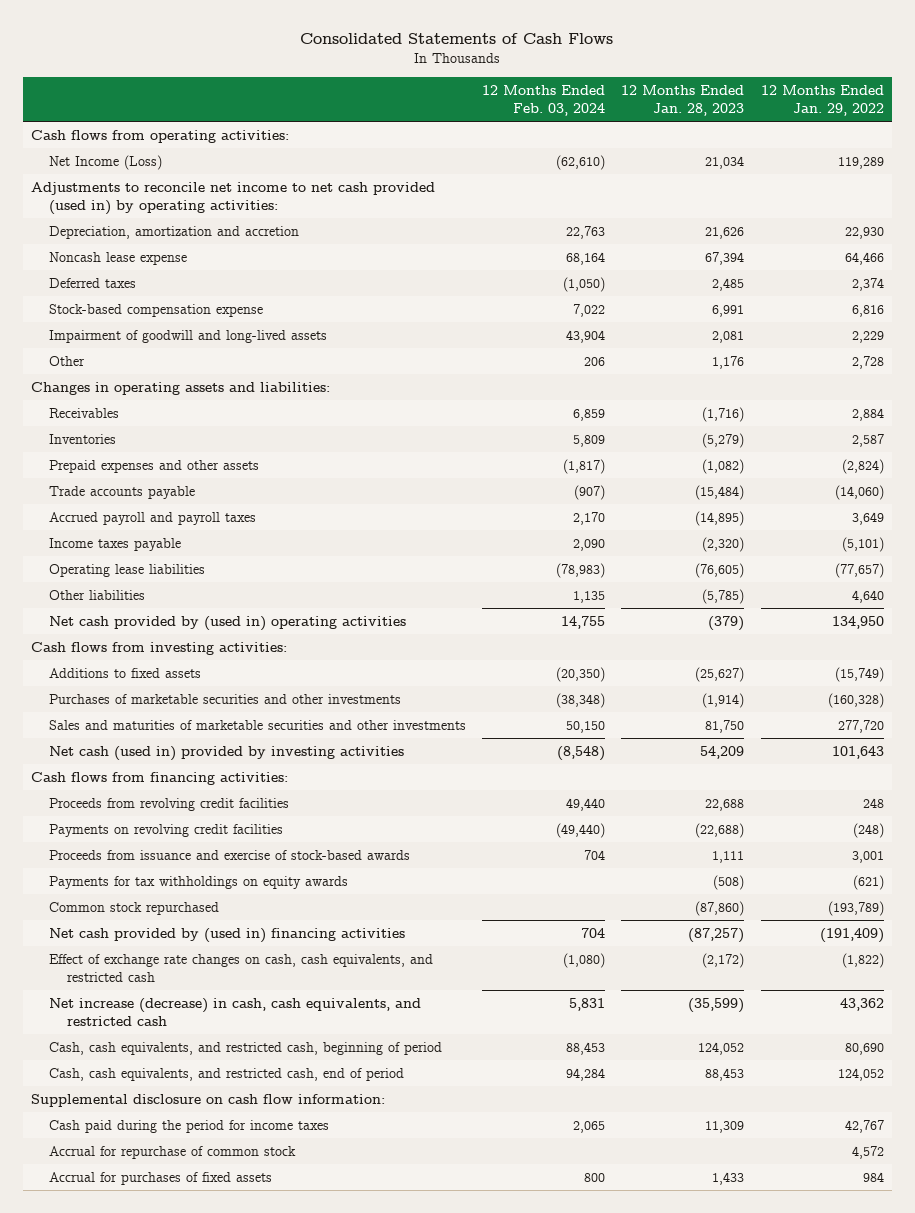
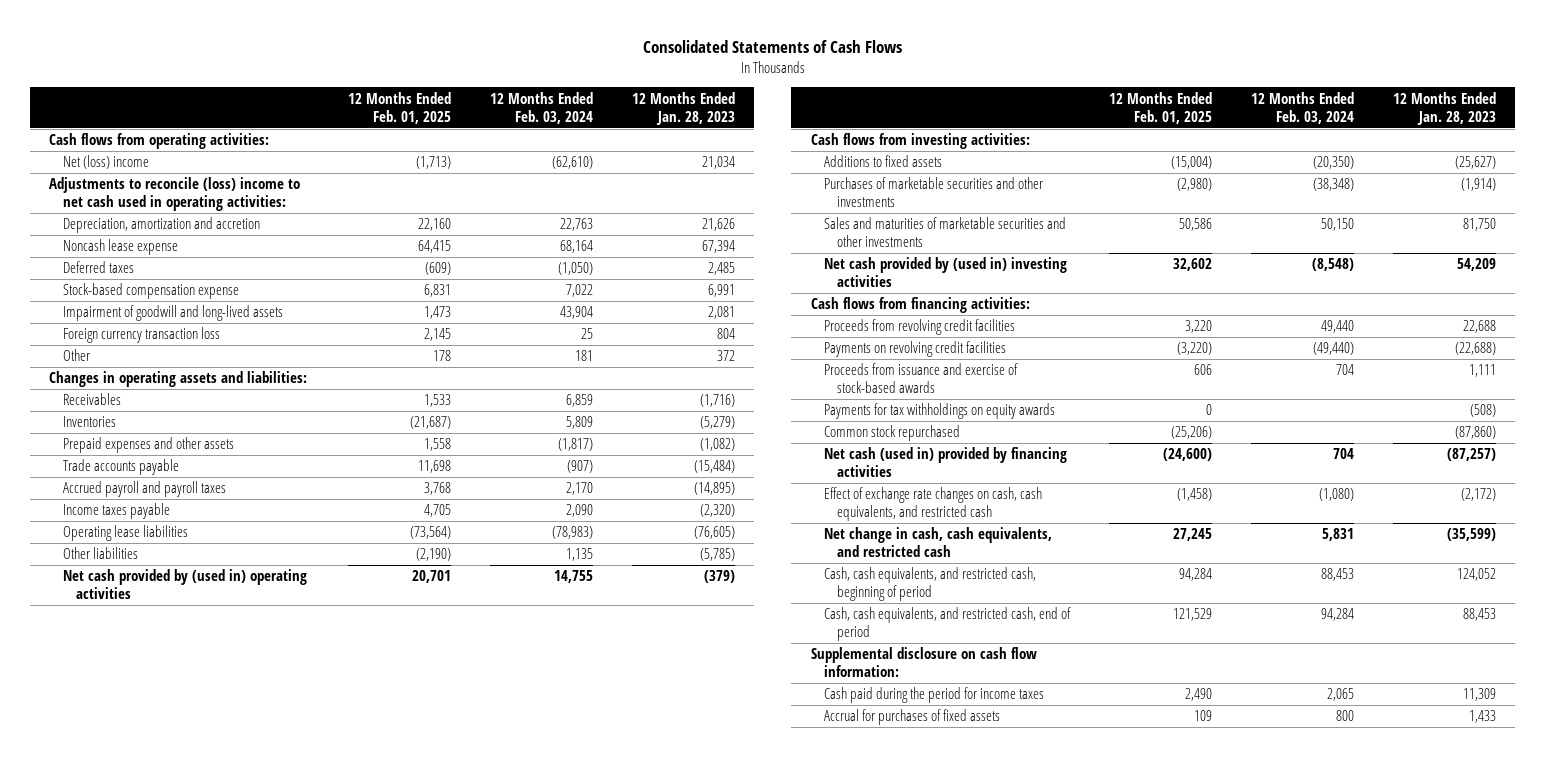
[760,85,884,117] 12 Months Ended Jan. 29, 2022 -> none
none -> [347,91,451,124] 12 Months Ended Feb. 01, 2025
[48,155,162,171] Net Income (Loss) -> [62,155,149,170] Net (loss) income
[30,182,435,215] Adjustments to reconcile net income to net cash provided (used in) by operating activities: -> [49,177,301,212] Adjustments to reconcile (loss) income to net cash used in operating activities:
none -> [62,327,220,344] Foreign currency transaction loss
[584,357,606,367] 206 -> [574,350,593,362] 181
[712,356,745,370] 1,176 -> [716,350,735,362] 372
[48,746,404,762] Net cash (used in) provided by investing activities -> [823,257,1067,288] Net cash provided by (used in) investing activities
[48,928,405,944] Net cash provided by (used in) financing activities -> [823,447,1067,478] Net cash (used in) provided by financing activities
[48,998,421,1026] Net increase (decrease) in cash, cash equivalents, and restricted cash -> [823,527,1052,558] Net change in cash, cash equivalents, and restricted cash
[48,1146,296,1160] Accrual for repurchase of common stock -> none

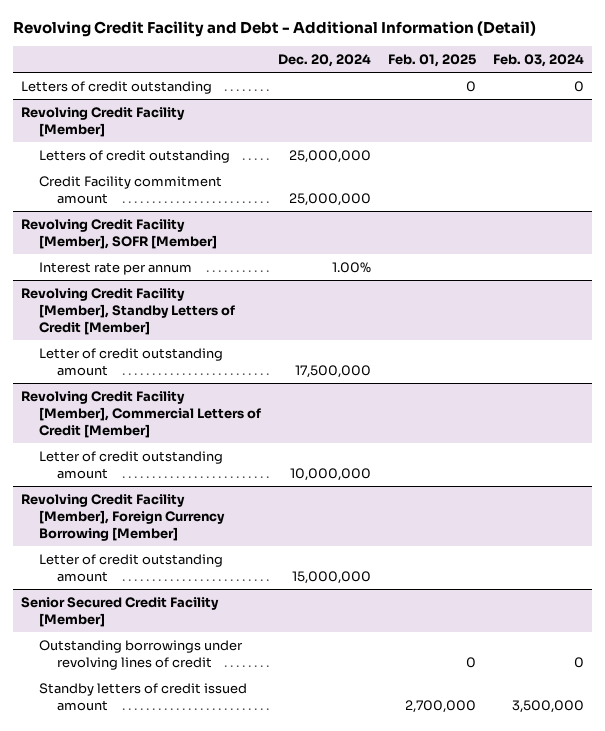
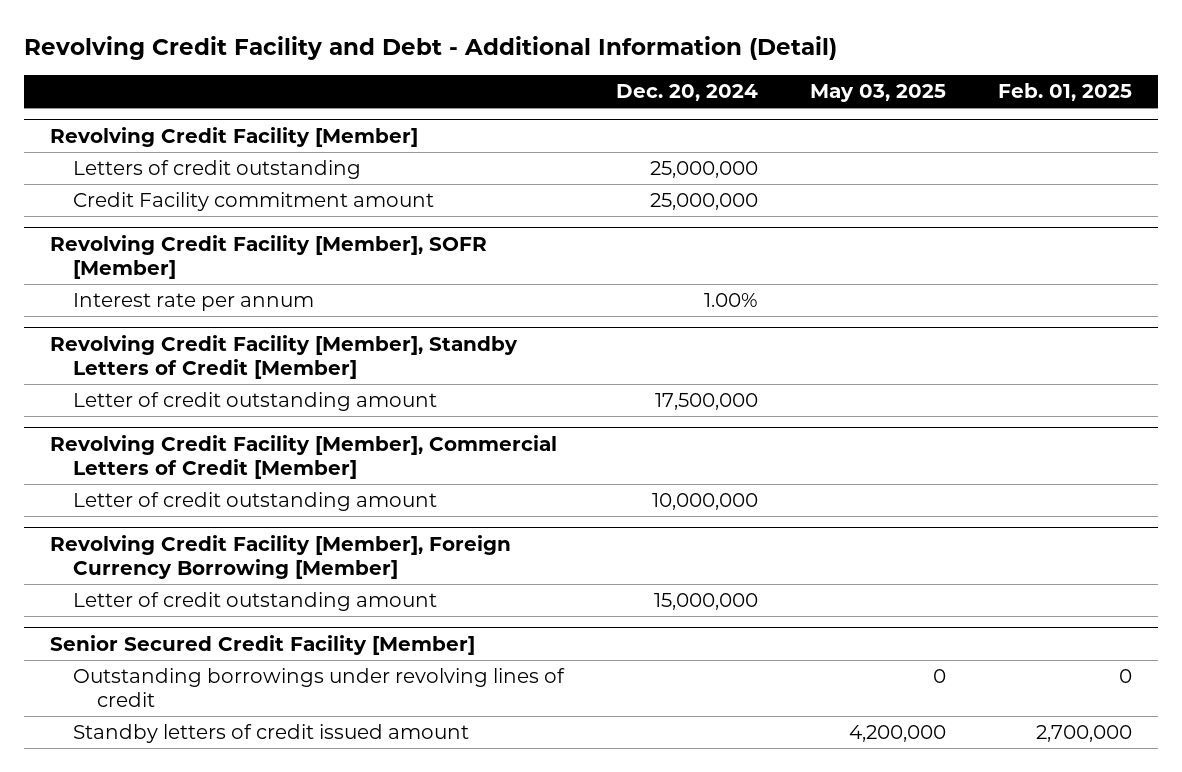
[492,53,584,67] Feb. 03, 2024 -> none
none -> [810,84,947,103] May 03, 2025
[21,80,213,94] Letters of credit outstanding -> none

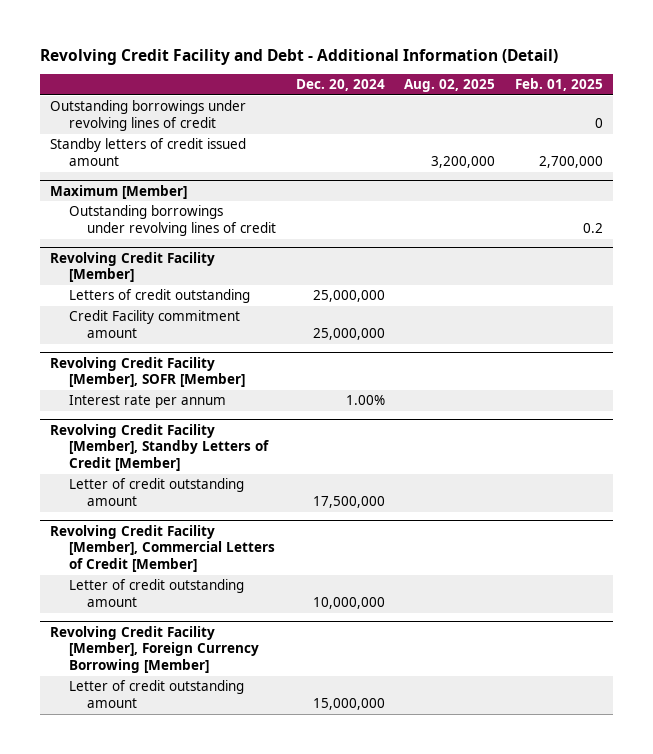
[810,84,947,103] May 03, 2025 -> none
none -> [404,79,496,93] Aug. 02, 2025
none -> [50,100,247,132] Outstanding borrowings under revolving lines of credit
none -> [50,138,247,167] Standby letters of credit issued amount
none -> [50,184,188,199] Maximum [Member]
none -> [68,205,277,237] Outstanding borrowings under revolving lines of credit
[49,634,475,655] Senior Secured Credit Facility [Member] -> none
[73,668,566,707] Outstanding borrowings under revolving lines of credit -> none
[73,724,470,744] Standby letters of credit issued amount -> none

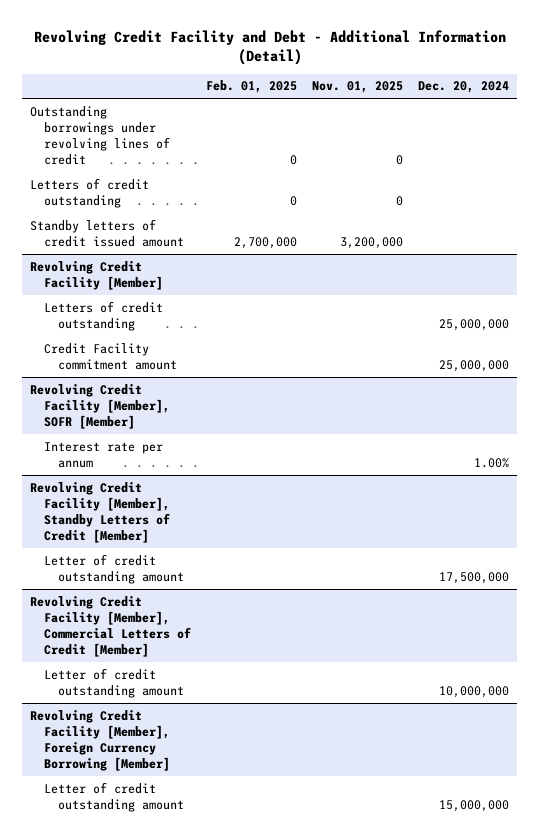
[404,79,496,93] Aug. 02, 2025 -> none
none -> [312,81,404,94] Nov. 01, 2025
none -> [29,177,149,208] Letters of credit outstanding
[50,184,188,199] Maximum [Member] -> none
[68,205,277,237] Outstanding borrowings under revolving lines of credit -> none

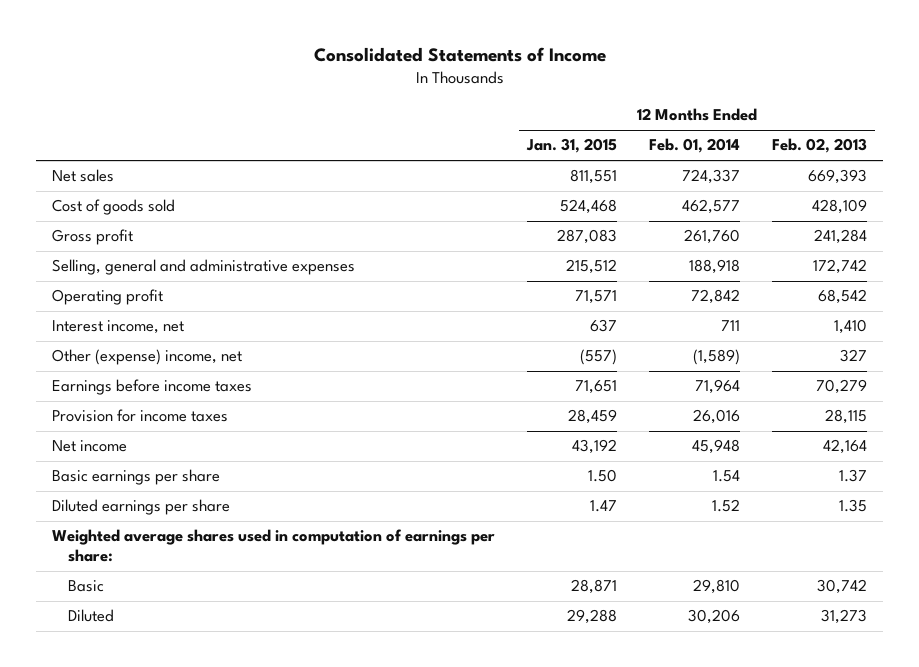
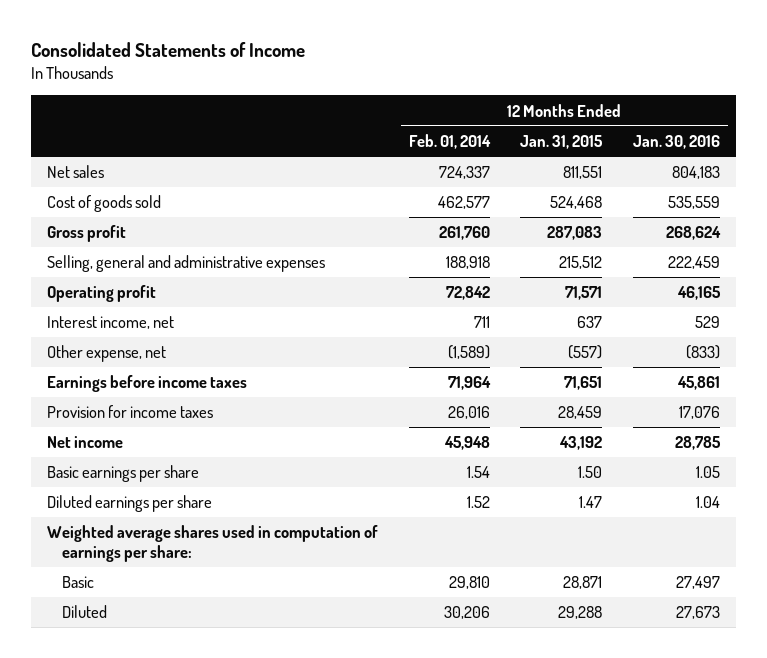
[772,138,868,154] Feb. 02, 2013 -> none
none -> [633,134,721,149] Jan. 30, 2016
[52,349,243,366] Other (expense) income, net -> [46,345,166,363] Other expense, net

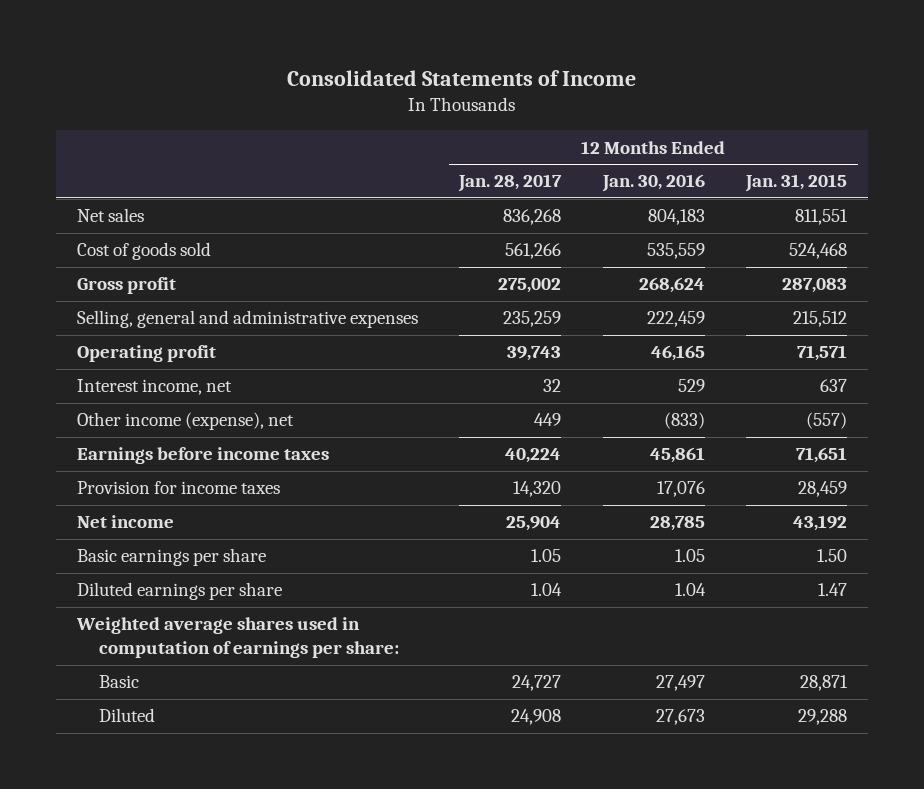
[408,133,491,149] Feb. 01, 2014 -> none
none -> [458,174,563,193] Jan. 28, 2017
[46,345,166,363] Other expense, net -> [77,412,295,431] Other income (expense), net

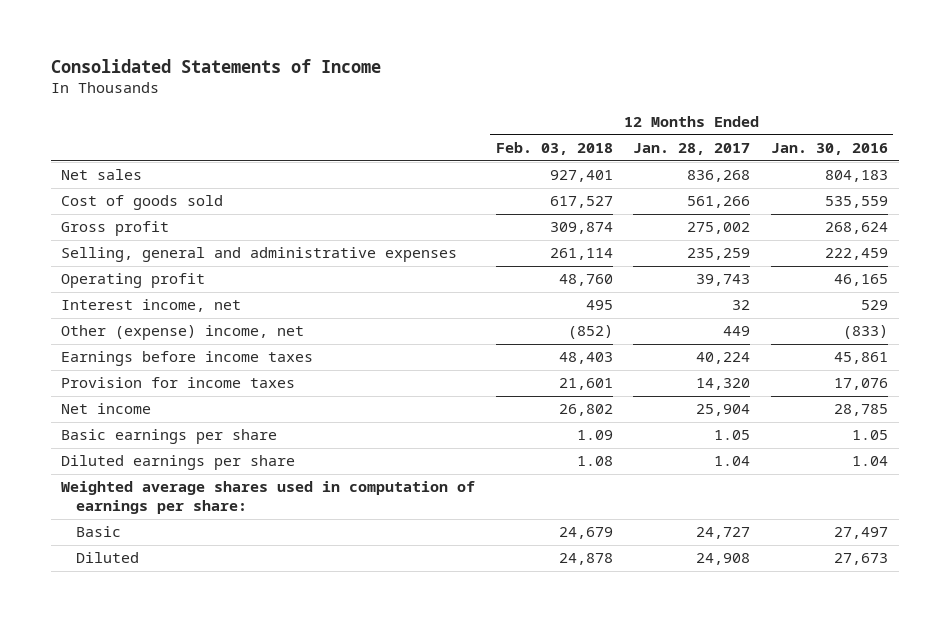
[745,174,848,193] Jan. 31, 2015 -> none
none -> [495,141,613,155] Feb. 03, 2018
[77,412,295,431] Other income (expense), net -> [60,325,304,341] Other (expense) income, net

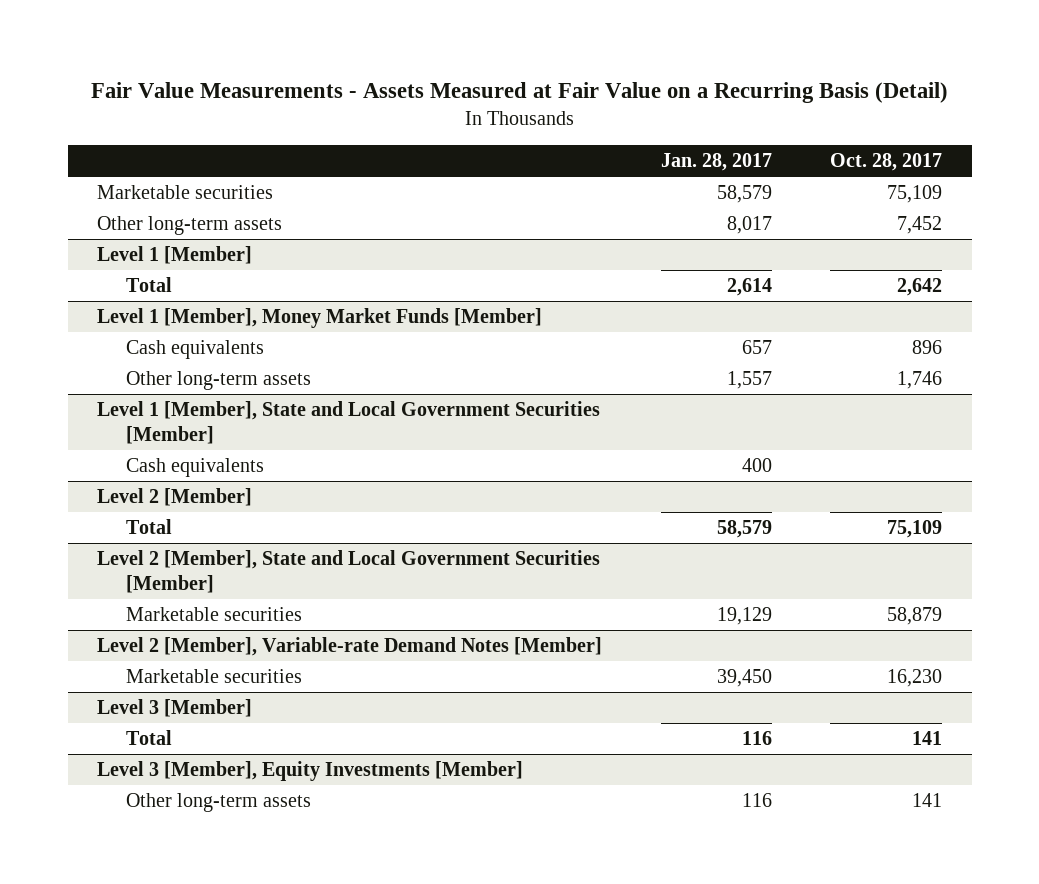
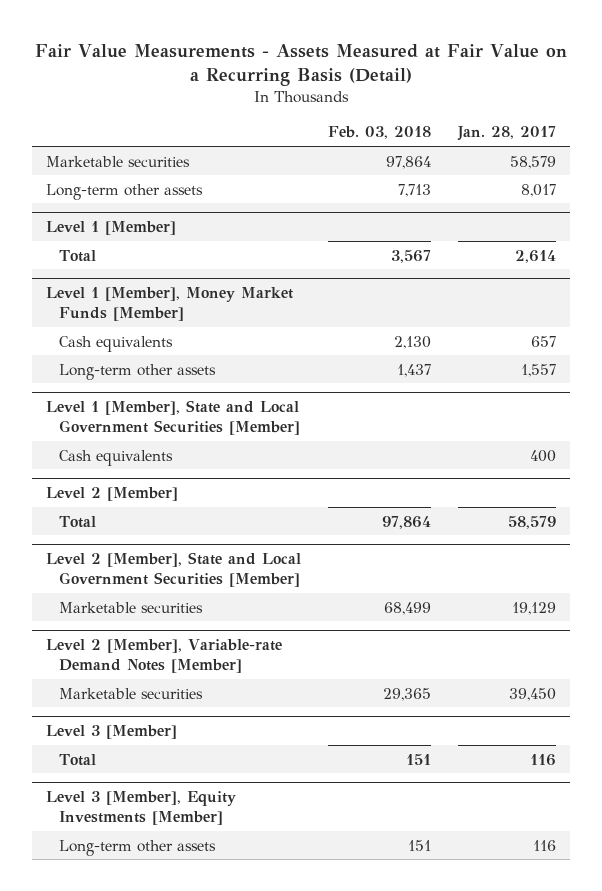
[830,152,943,171] Oct. 28, 2017 -> none
none -> [328,126,432,140] Feb. 03, 2018
[97,215,283,235] Other long-term assets -> [45,183,203,200] Long-term other assets
[125,370,311,390] Other long-term assets -> [58,363,216,380] Long-term other assets
[125,792,311,812] Other long-term assets -> [58,839,216,856] Long-term other assets

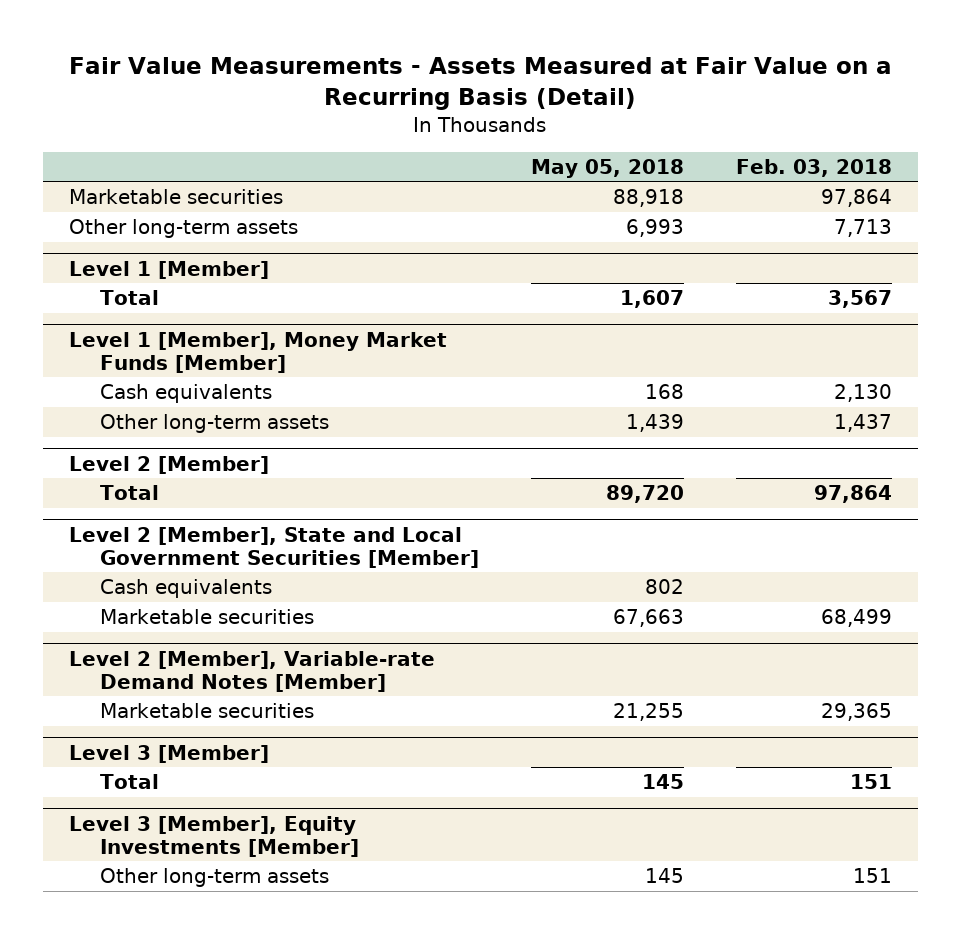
[457,126,557,142] Jan. 28, 2017 -> none
none -> [530,158,684,178] May 05, 2018
[45,183,203,200] Long-term other assets -> [68,219,298,239] Other long-term assets
[45,400,300,435] Level 1 [Member], State and Local Government Securities [Member] -> none
[58,449,173,466] Cash equivalents -> none
[58,363,216,380] Long-term other assets -> [99,414,329,434] Other long-term assets
none -> [99,579,272,599] Cash equivalents
[58,839,216,856] Long-term other assets -> [99,868,329,888] Other long-term assets

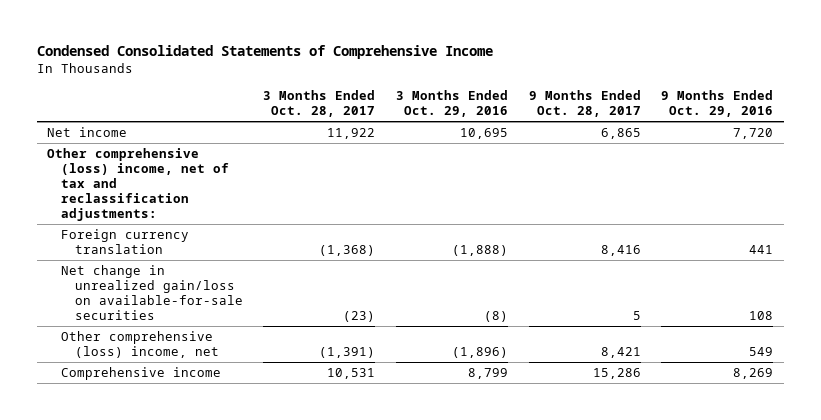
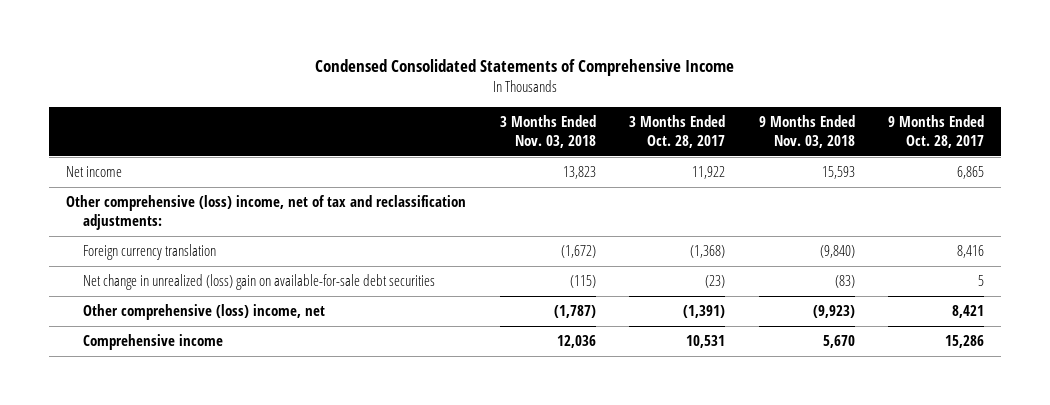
[396,90,509,118] 3 Months Ended Oct. 29, 2016 -> none
[661,90,774,118] 9 Months Ended Oct. 29, 2016 -> none
none -> [499,114,596,148] 3 Months Ended Nov. 03, 2018
none -> [758,114,855,148] 9 Months Ended Nov. 03, 2018
[60,264,243,321] Net change in unrealized gain/loss on available-for-sale securities -> [83,274,436,291] Net change in unrealized (loss) gain on available-for-sale debt securities

